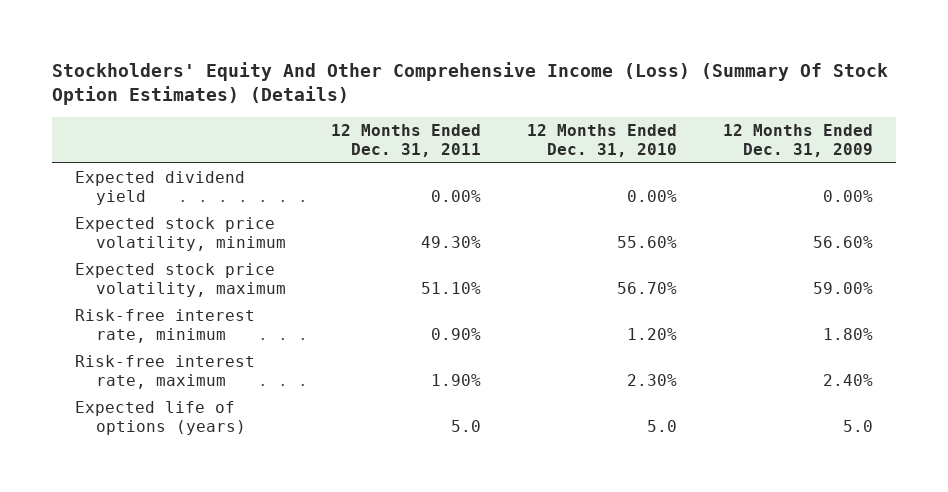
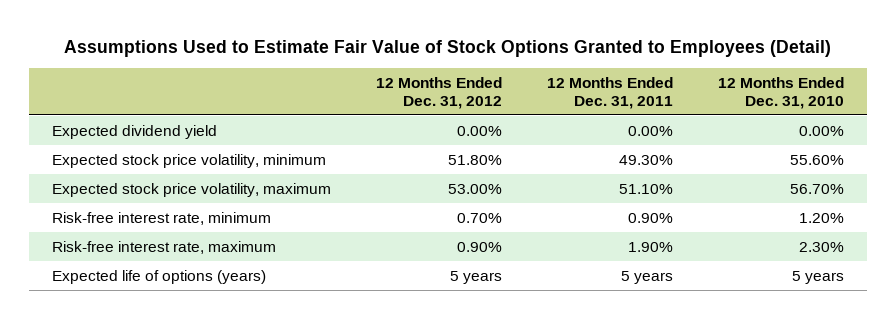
[52,61,889,106] Stockholders' Equity And Other Comprehensive Income (Loss) (Summary Of Stock Option Estimates) (Details) -> [64,40,832,58] Assumptions Used to Estimate Fair Value of Stock Options Granted to Employees (Detail)
[722,123,873,158] 12 Months Ended Dec. 31, 2009 -> none
none -> [376,77,503,109] 12 Months Ended Dec. 31, 2012
[451,420,482,433] 5.0 -> [621,270,674,284] 5 years
[647,420,678,433] 5.0 -> [792,270,845,284] 5 years

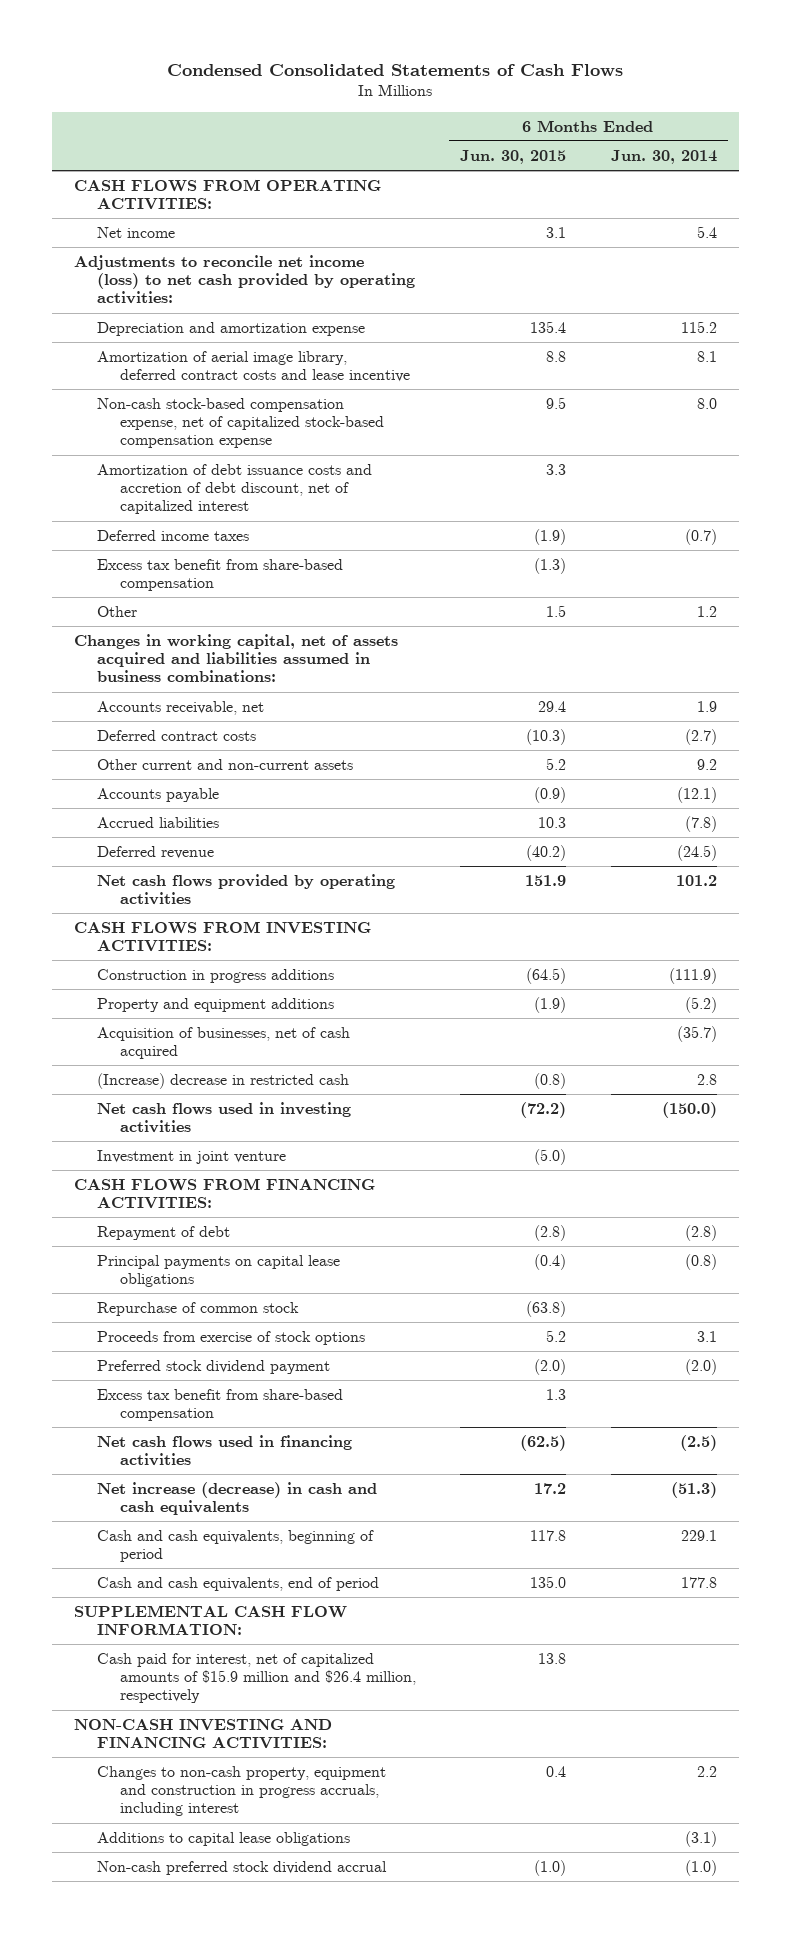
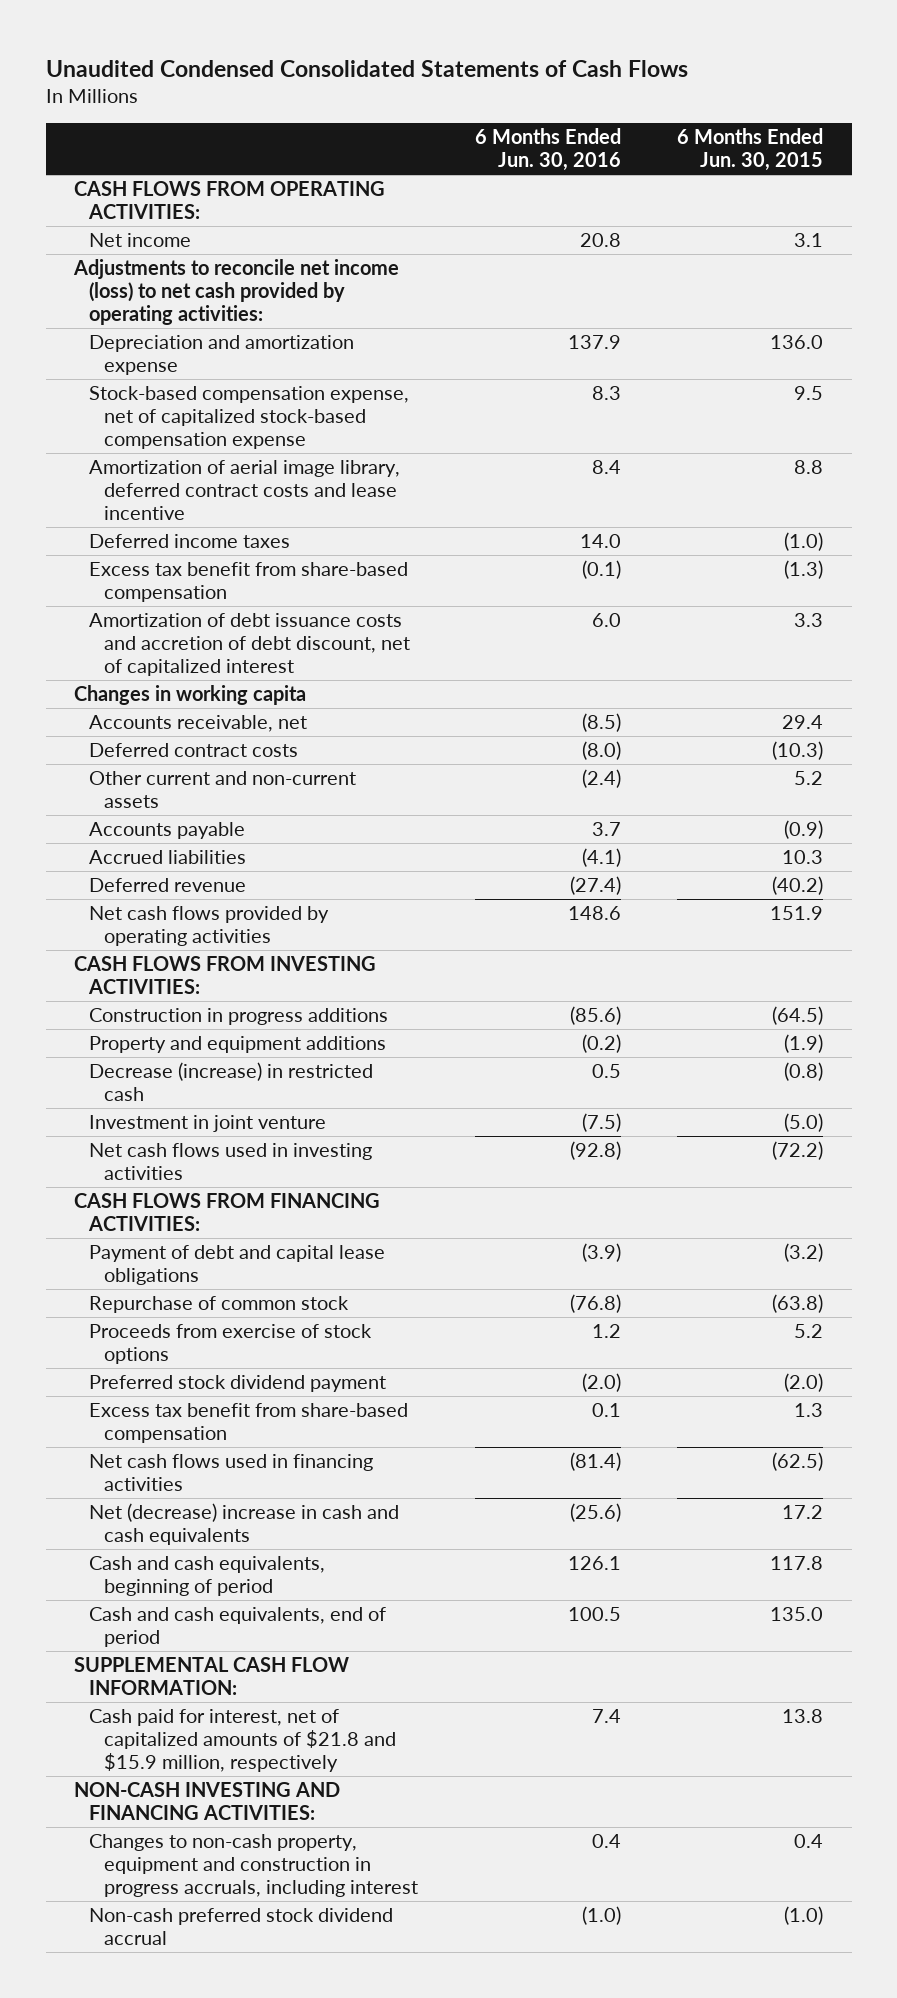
[167,63,624,76] Condensed Consolidated Statements of Cash Flows -> [45,59,688,77] Unaudited Condensed Consolidated Statements of Cash Flows
[610,149,717,164] Jun. 30, 2014 -> none
none -> [474,128,621,172] 6 Months Ended Jun. 30, 2016
[530,320,567,333] 135.4 -> [770,335,824,350] 136.0
none -> [89,386,410,450] Stock-based compensation expense, net of capitalized stock-based compensation expense
[96,397,385,449] Non-cash stock-based compensation expense, net of capitalized stock-based compensation expense -> none
[534,528,567,545] (1.9) -> [784,532,824,552] (1.0)
[96,605,137,617] Other -> none
[96,463,372,515] Amortization of debt issuance costs and accretion of debt discount, net of capitalized interest -> [89,613,410,677] Amortization of debt issuance costs and accretion of debt discount, net of capitalized interest
[73,633,398,683] Changes in working capital, net of assets acquired and liabilities assumed in business combinations: -> [74,685,307,706] Changes in working capita
[96,1026,350,1060] Acquisition of businesses, net of cash acquired -> none
[96,1072,349,1089] (Increase) decrease in restricted cash -> [89,1062,374,1102] Decrease (increase) in restricted cash
[96,1101,351,1134] Net cash flows used in investing activities -> [89,1143,373,1181] Net cash flows used in investing activities
[96,1225,230,1240] Repayment of debt -> none
[96,1254,340,1288] Principal payments on capital lease obligations -> none
none -> [89,1245,386,1286] Payment of debt and capital lease obligations
[96,1481,377,1516] Net increase (decrease) in cash and cash equivalents -> [89,1503,400,1546] Net (decrease) increase in cash and cash equivalents
[96,1652,417,1704] Cash paid for interest, net of capitalized amounts of $15.9 million and $26.4 million, respectively -> [89,1709,396,1773] Cash paid for interest, net of capitalized amounts of $21.8 and $15.9 million, respectively
[96,1831,350,1846] Additions to capital lease obligations -> none

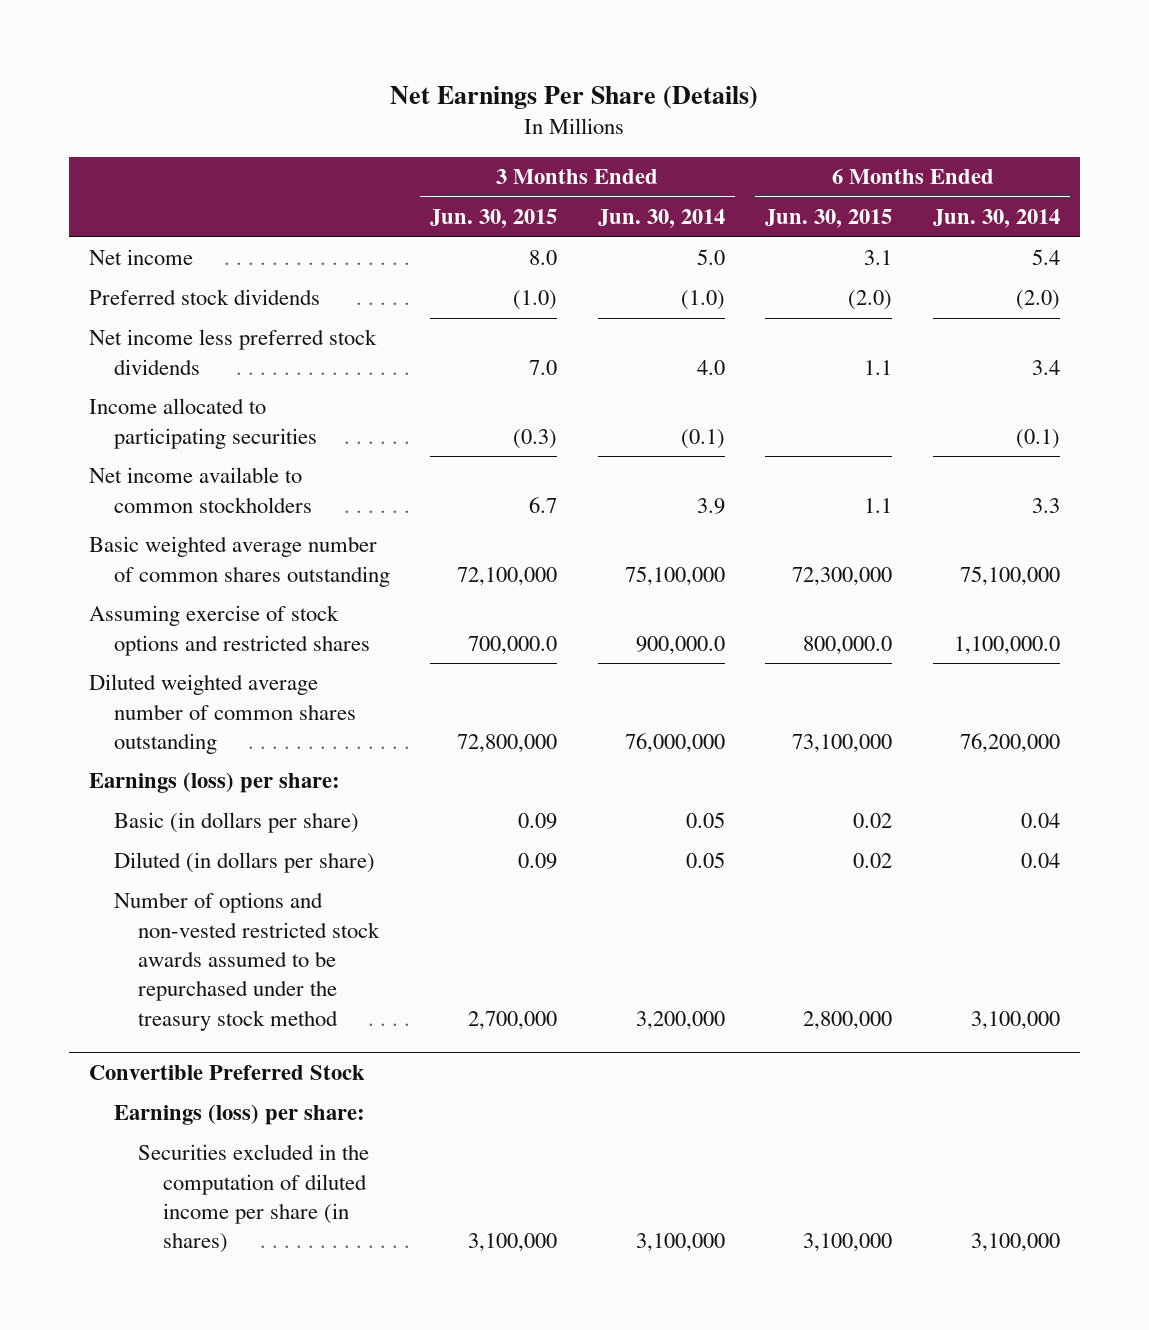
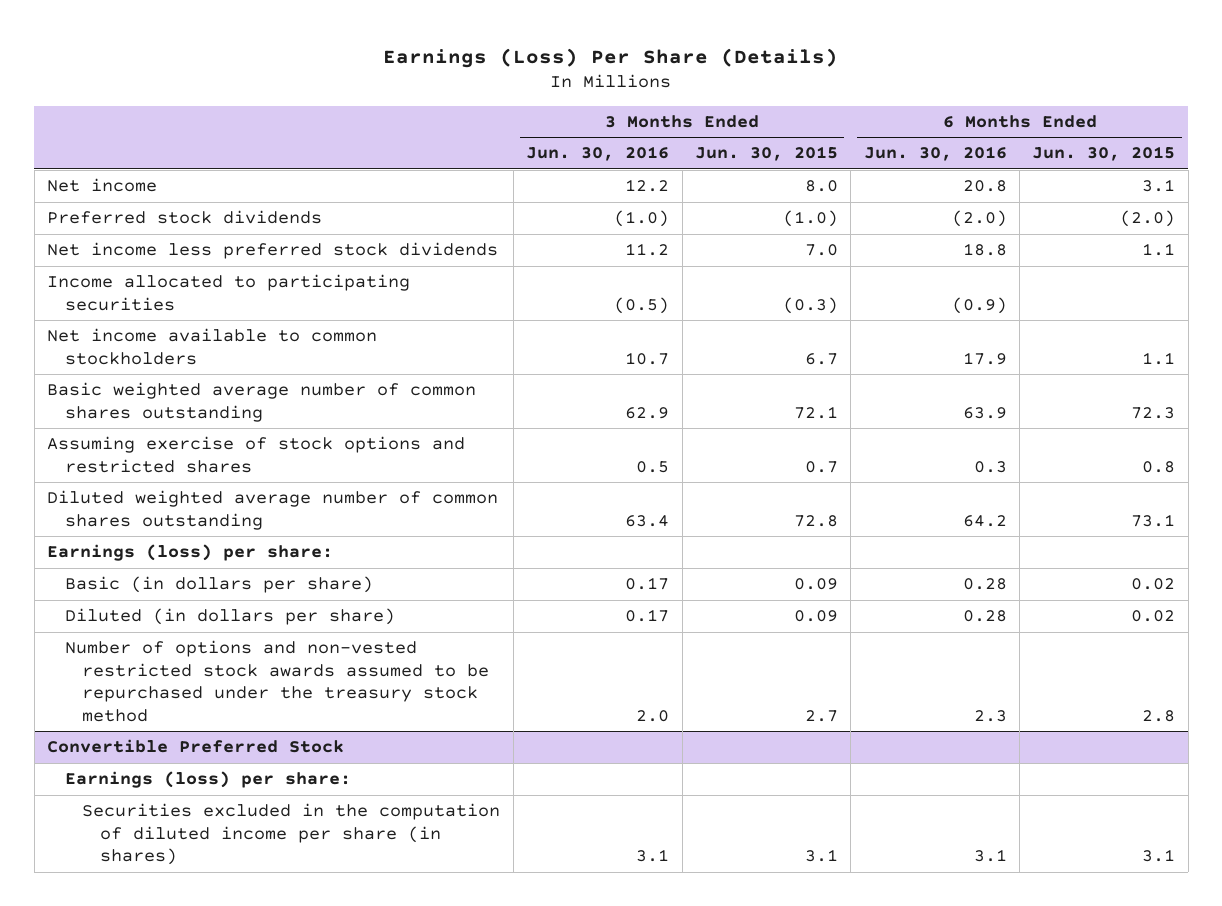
[390,85,759,109] Net Earnings Per Share (Details) -> [383,47,839,68] Earnings (Loss) Per Share (Details)
[597,209,725,229] Jun. 30, 2014 -> none
[932,209,1060,229] Jun. 30, 2014 -> none
none -> [526,146,670,162] Jun. 30, 2016
none -> [863,146,1007,162] Jun. 30, 2016
[457,566,558,586] 72,100,000 -> [793,405,838,419] 72.1
[792,566,893,586] 72,300,000 -> [1131,406,1176,419] 72.3
[468,635,558,655] 700,000.0 -> [804,460,838,473] 0.7
[803,635,893,655] 800,000.0 -> [1142,460,1176,473] 0.8
[457,733,558,753] 72,800,000 -> [793,514,838,527] 72.8
[792,733,893,753] 73,100,000 -> [1131,513,1176,527] 73.1
[468,1010,558,1030] 2,700,000 -> [804,709,838,722] 2.7
[803,1010,893,1030] 2,800,000 -> [1142,709,1176,722] 2.8
[468,1233,558,1253] 3,100,000 -> [804,849,838,863] 3.1
[803,1233,893,1253] 3,100,000 -> [1142,849,1176,863] 3.1

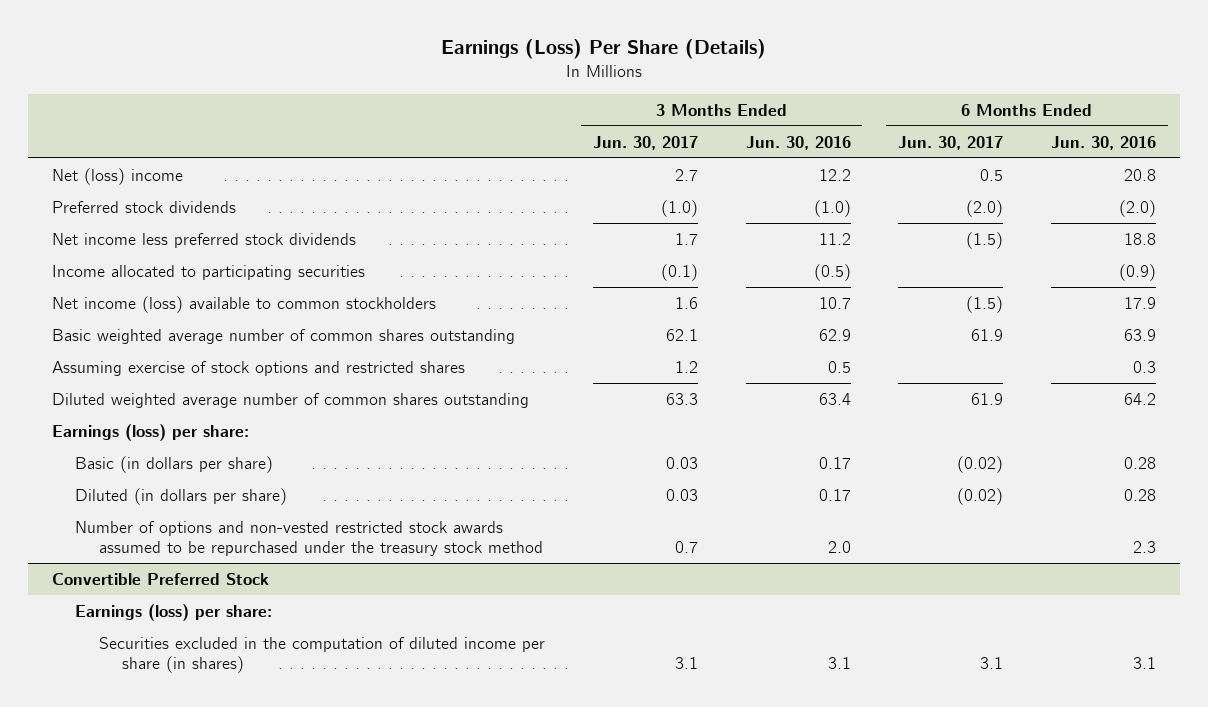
[694,146,838,162] Jun. 30, 2015 -> none
[1032,146,1176,162] Jun. 30, 2015 -> none
none -> [592,135,698,150] Jun. 30, 2017
none -> [898,135,1004,150] Jun. 30, 2017
[46,178,157,193] Net income -> [51,167,183,185] Net (loss) income
[46,328,377,365] Net income available to common stockholders -> [51,295,436,313] Net income (loss) available to common stockholders

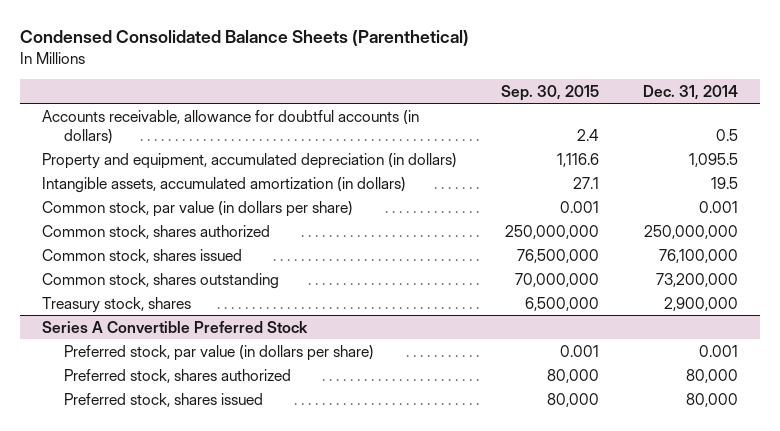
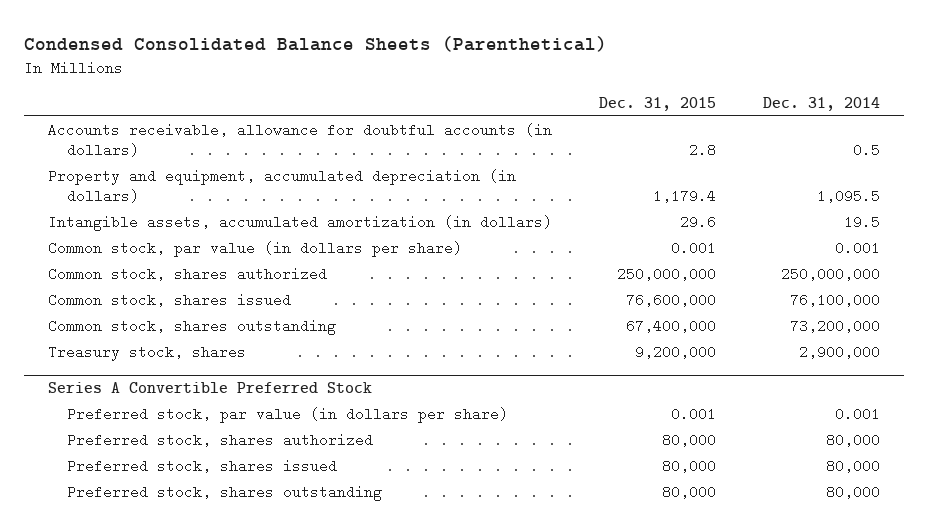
[501,84,600,101] Sep. 30, 2015 -> none
none -> [598,97,716,112] Dec. 31, 2015
none -> [67,484,383,501] Preferred stock, shares outstanding

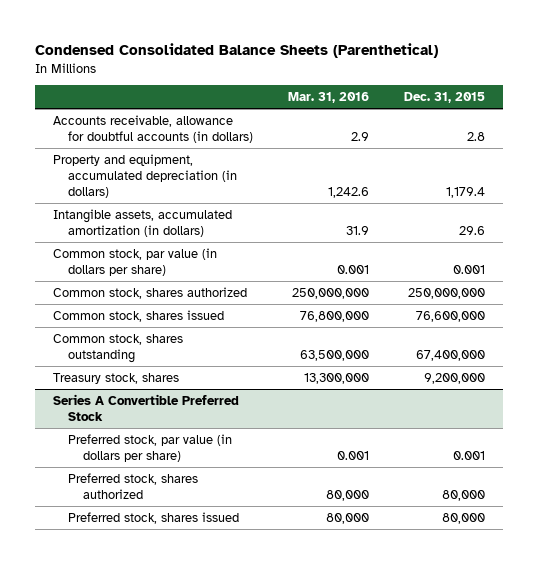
[763,97,881,112] Dec. 31, 2014 -> none
none -> [288,92,370,104] Mar. 31, 2016
[67,484,383,501] Preferred stock, shares outstanding -> none

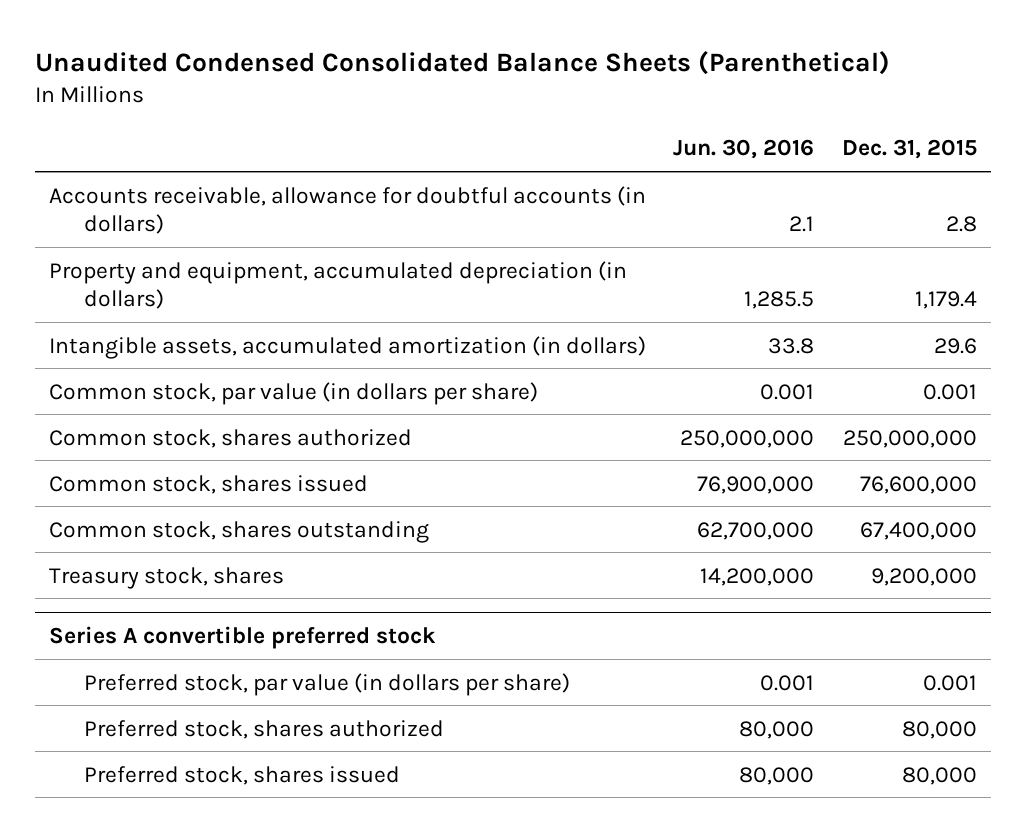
[35,43,439,59] Condensed Consolidated Balance Sheets (Parenthetical) -> [34,50,890,75] Unaudited Condensed Consolidated Balance Sheets (Parenthetical)
[288,92,370,104] Mar. 31, 2016 -> none
none -> [673,139,815,160] Jun. 30, 2016
[53,393,240,421] Series A Convertible Preferred Stock -> [48,625,436,649] Series A convertible preferred stock

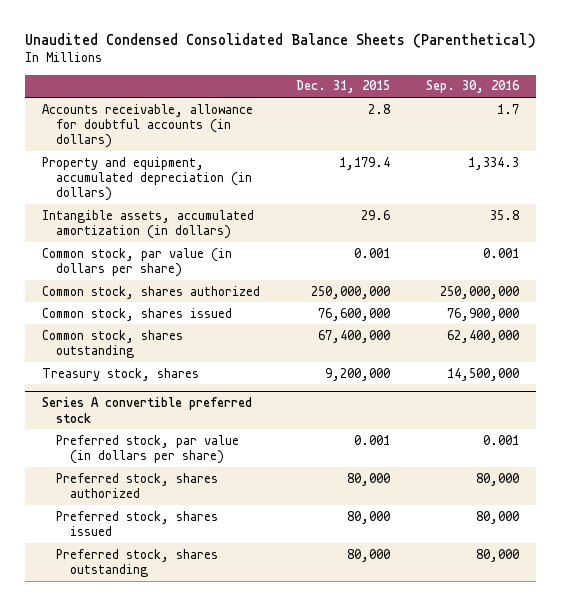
[673,139,815,160] Jun. 30, 2016 -> none
none -> [425,80,520,94] Sep. 30, 2016
none -> [56,548,219,577] Preferred stock, shares outstanding

